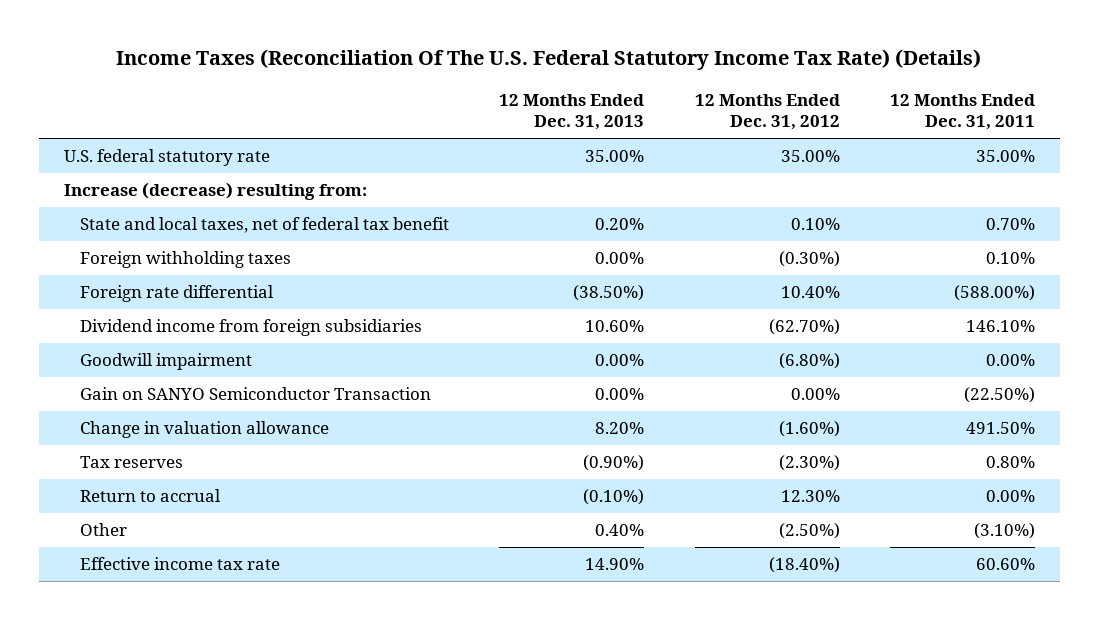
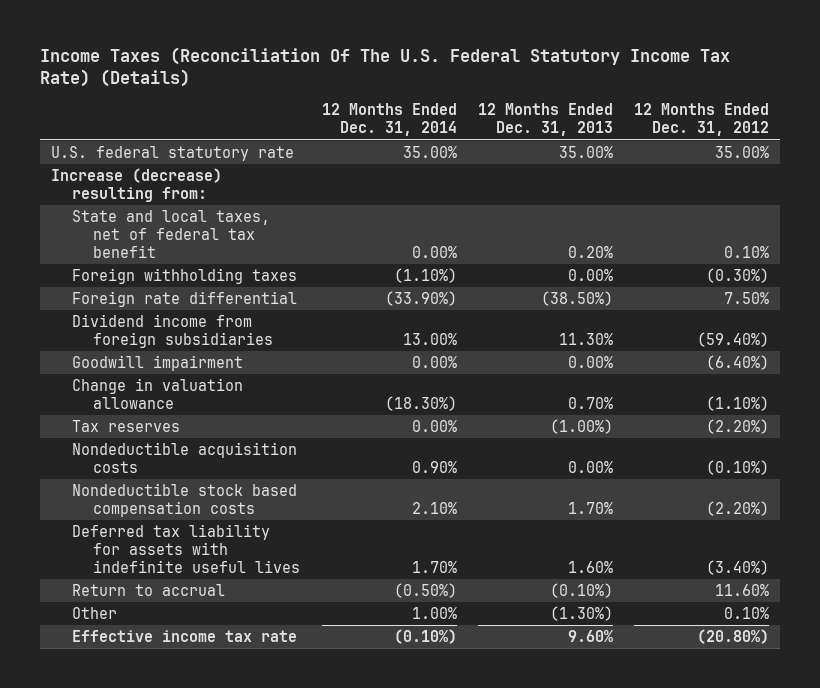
[889,93,1035,131] 12 Months Ended Dec. 31, 2011 -> none
none -> [321,103,457,137] 12 Months Ended Dec. 31, 2014
[80,387,432,401] Gain on SANYO Semiconductor Transaction -> none
[780,286,840,299] 10.40% -> [724,291,770,304] 7.50%
[585,320,645,333] 10.60% -> [558,332,613,345] 11.30%
[768,319,840,336] (62.70%) -> [697,331,770,347] (59.40%)
[778,353,840,370] (6.80%) -> [706,354,770,370] (6.40%)
[595,422,645,435] 8.20% -> [567,396,613,409] 0.70%
[778,421,840,438] (1.60%) -> [706,395,770,411] (1.10%)
[583,455,645,472] (0.90%) -> [549,418,613,434] (1.00%)
[778,455,840,472] (2.30%) -> [706,418,770,434] (2.20%)
none -> [72,441,298,473] Nondeductible acquisition costs
none -> [72,482,298,517] Nondeductible stock based compensation costs
none -> [72,523,301,573] Deferred tax liability for assets with indefinite useful lives
[780,490,840,503] 12.30% -> [715,583,770,596] 11.60%
[595,524,645,537] 0.40% -> [549,605,613,621] (1.30%)
[778,523,840,540] (2.50%) -> [724,606,770,619] 0.10%
[585,558,645,571] 14.90% -> [567,629,613,642] 9.60%
[768,557,840,574] (18.40%) -> [697,628,770,644] (20.80%)

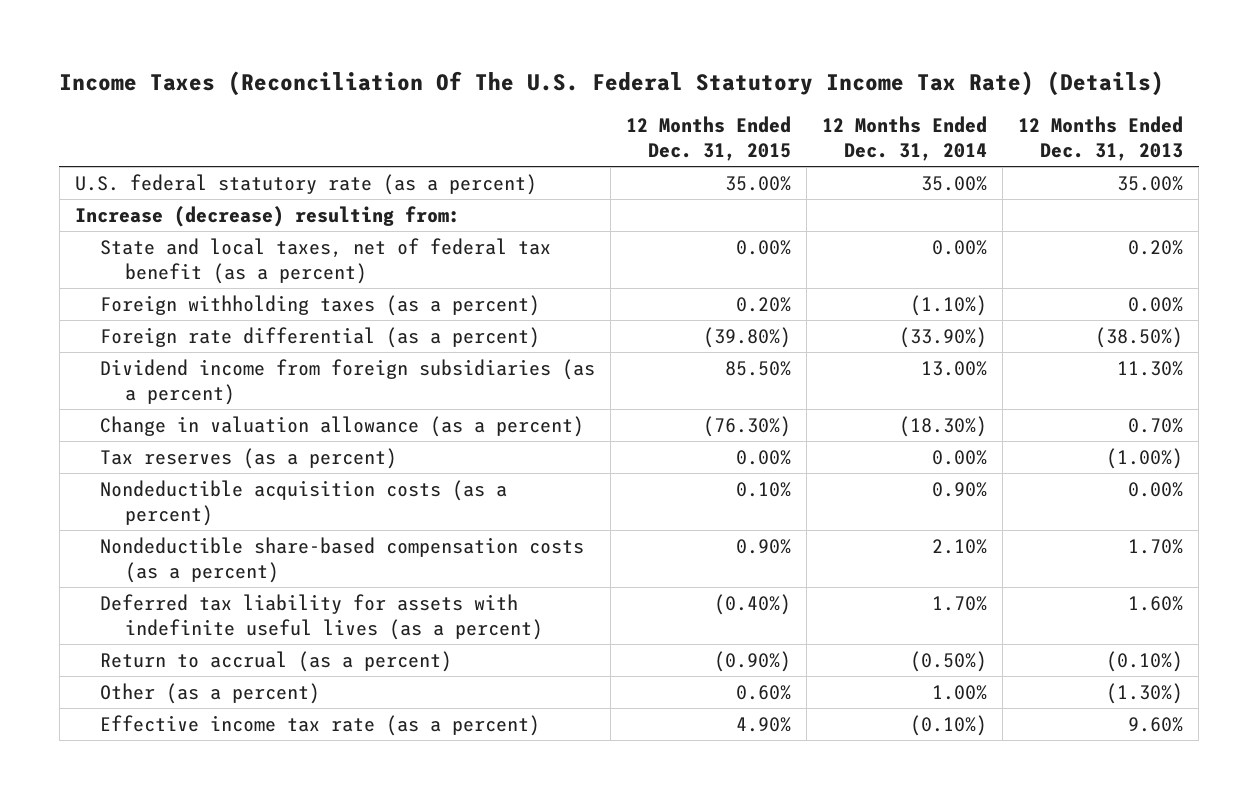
[634,103,770,137] 12 Months Ended Dec. 31, 2012 -> none
none -> [625,116,791,162] 12 Months Ended Dec. 31, 2015
[50,145,294,161] U.S. federal statutory rate -> [74,173,537,195] U.S. federal statutory rate (as a percent)
[72,354,244,371] Goodwill impairment -> none
[72,209,271,258] State and local taxes, net of federal tax benefit -> [99,237,551,284] State and local taxes, net of federal tax benefit (as a percent)
[72,267,298,284] Foreign withholding taxes -> [99,294,540,316] Foreign withholding taxes (as a percent)
[72,290,298,307] Foreign rate differential -> [99,326,540,348] Foreign rate differential (as a percent)
[72,313,274,348] Dividend income from foreign subsidiaries -> [99,358,595,405] Dividend income from foreign subsidiaries (as a percent)
[72,377,244,409] Change in valuation allowance -> [99,415,584,437] Change in valuation allowance (as a percent)
[72,419,181,432] Tax reserves -> [99,447,397,469] Tax reserves (as a percent)
[72,441,298,473] Nondeductible acquisition costs -> [99,479,507,526] Nondeductible acquisition costs (as a percent)
[72,482,298,517] Nondeductible stock based compensation costs -> [99,536,584,583] Nondeductible share-based compensation costs (as a percent)
[72,523,301,573] Deferred tax liability for assets with indefinite useful lives -> [99,593,543,640] Deferred tax liability for assets with indefinite useful lives (as a percent)
[72,583,226,596] Return to accrual -> [99,650,452,672] Return to accrual (as a percent)
[72,606,118,619] Other -> [99,682,320,704] Other (as a percent)
[72,629,298,642] Effective income tax rate -> [99,714,540,736] Effective income tax rate (as a percent)

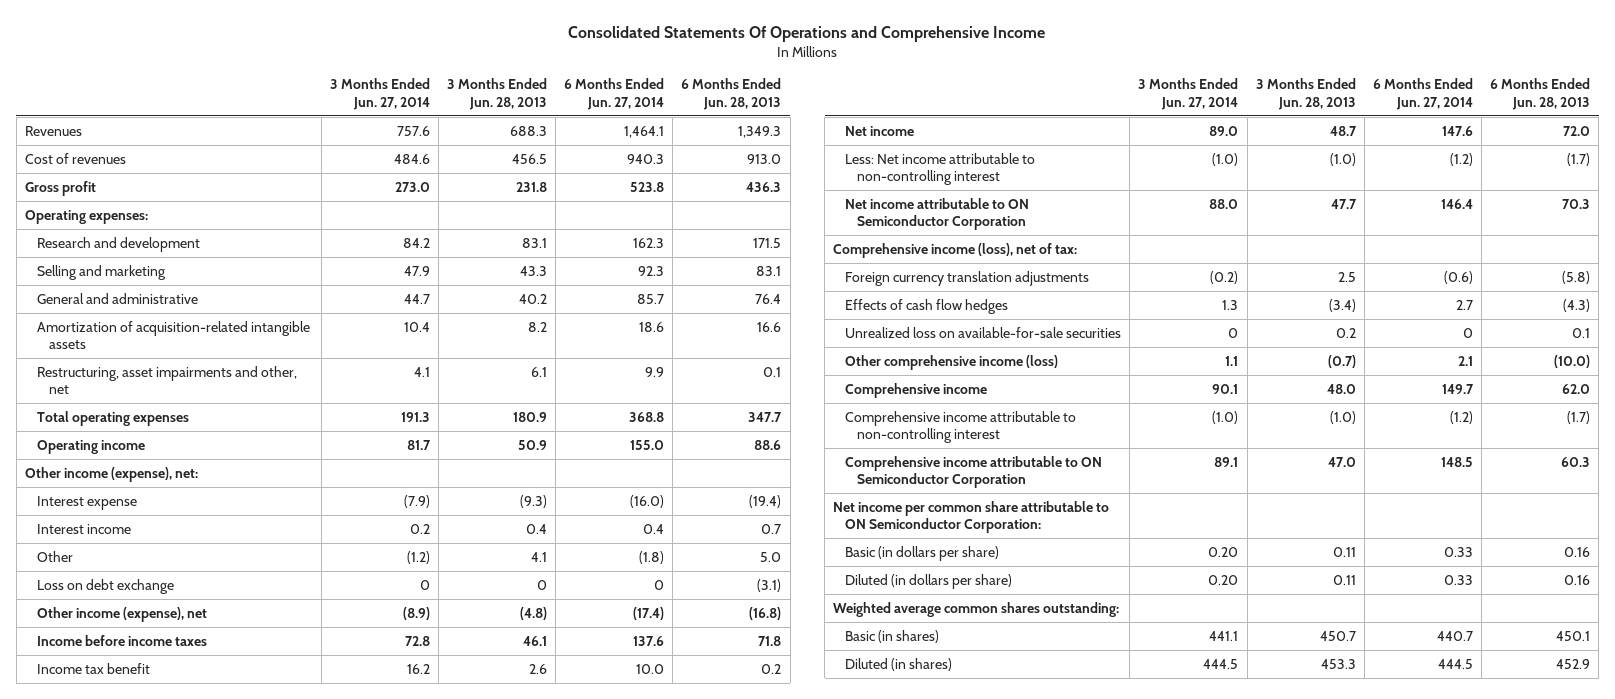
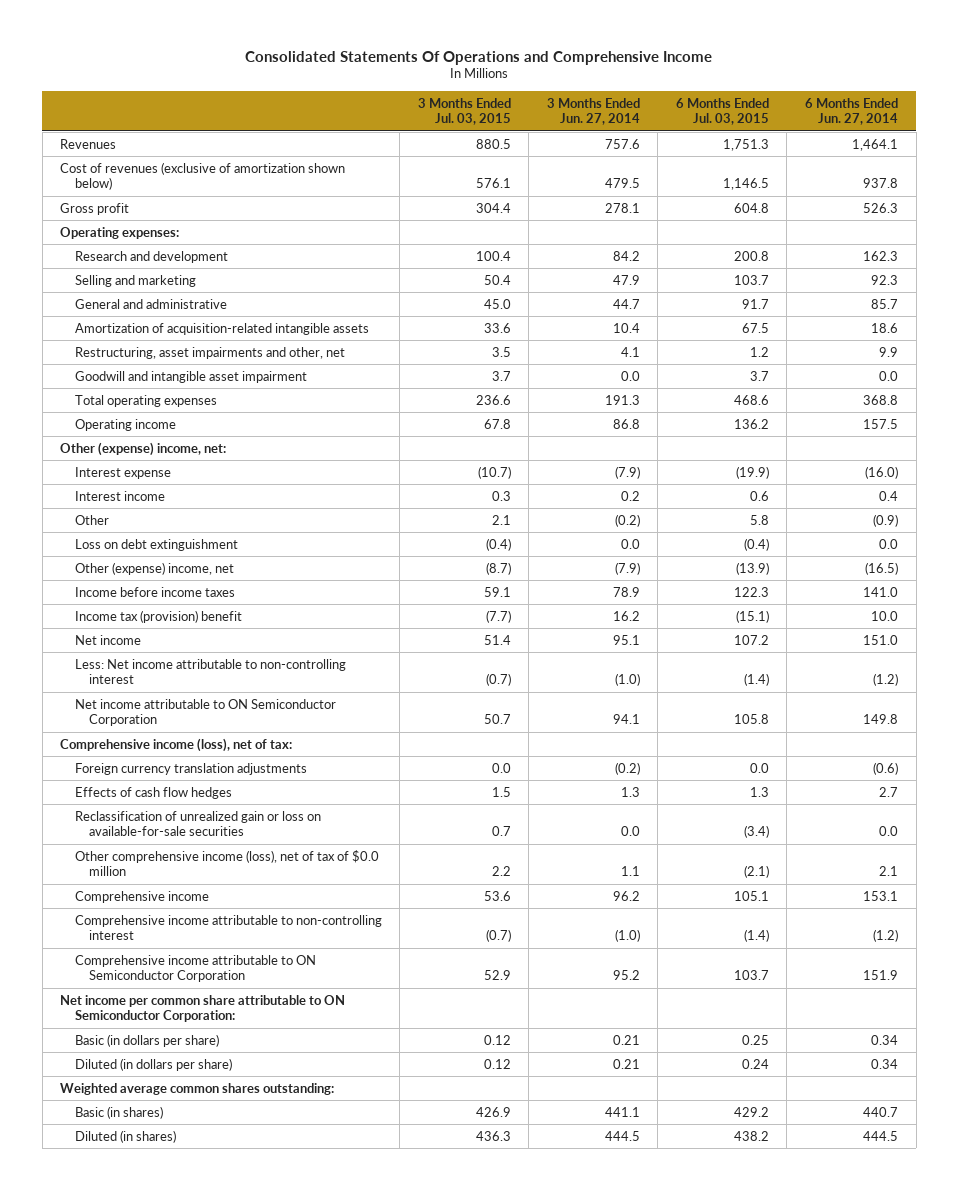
[447,78,548,110] 3 Months Ended Jun. 28, 2013 -> none
[681,78,782,110] 6 Months Ended Jun. 28, 2013 -> none
none -> [417,97,511,126] 3 Months Ended Jul. 03, 2015
none -> [675,97,769,126] 6 Months Ended Jul. 03, 2015
[24,152,126,164] Cost of revenues -> [60,161,346,191] Cost of revenues (exclusive of amortization shown below)
[393,153,430,164] 484.6 -> [604,178,640,189] 479.5
[627,153,665,164] 940.3 -> [862,178,898,189] 937.8
[394,181,430,192] 273.0 -> [604,202,640,213] 278.1
[630,181,665,192] 523.8 -> [862,202,898,213] 526.3
none -> [74,370,307,383] Goodwill and intangible asset impairment
[406,439,431,450] 81.7 -> [612,418,640,429] 86.8
[630,439,665,450] 155.0 -> [862,418,898,429] 157.5
[24,466,198,482] Other income (expense), net: -> [60,441,227,456] Other (expense) income, net:
[406,550,430,564] (1.2) -> [614,513,640,527] (0.2)
[639,550,665,564] (1.8) -> [872,513,898,527] (0.9)
[36,578,174,594] Loss on debt exchange -> [74,538,238,551] Loss on debt extinguishment
[419,579,430,590] 0 -> [620,538,640,549] 0.0
[654,579,665,590] 0 -> [878,538,898,549] 0.0
[36,606,207,622] Other income (expense), net -> [74,561,234,575] Other (expense) income, net
[402,606,430,620] (8.9) -> [614,561,640,575] (7.9)
[633,606,665,620] (17.4) -> [864,561,898,575] (16.5)
[404,635,430,646] 72.8 -> [612,586,640,597] 78.9
[633,635,665,646] 137.6 -> [862,586,898,597] 141.0
[36,662,150,674] Income tax benefit -> [74,609,242,623] Income tax (provision) benefit
[1209,125,1239,136] 89.0 -> [612,634,640,645] 95.1
[1441,125,1473,136] 147.6 -> [862,634,898,645] 151.0
[1209,198,1239,209] 88.0 -> [612,714,640,725] 94.1
[1440,198,1473,209] 146.4 -> [862,714,898,725] 149.8
[845,326,1122,338] Unrealized loss on available-for-sale securities -> [74,810,321,837] Reclassification of unrealized gain or loss on available-for-sale securities
[1228,327,1239,338] 0 -> [620,826,640,837] 0.0
[1462,327,1473,338] 0 -> [878,826,898,837] 0.0
[845,354,1059,370] Other comprehensive income (loss) -> [74,849,379,877] Other comprehensive income (loss), net of tax of $0.0 million
[1212,383,1239,394] 90.1 -> [612,890,640,901] 96.2
[1441,383,1474,394] 149.7 -> [862,890,898,901] 153.1
[1214,456,1239,467] 89.1 -> [612,970,640,981] 95.2
[1440,456,1473,467] 148.5 -> [862,970,898,981] 151.9
[1208,546,1239,557] 0.20 -> [612,1034,640,1045] 0.21
[1443,546,1473,557] 0.33 -> [870,1034,898,1045] 0.34
[1208,574,1239,585] 0.20 -> [612,1058,640,1069] 0.21
[1443,574,1473,585] 0.33 -> [870,1058,898,1069] 0.34

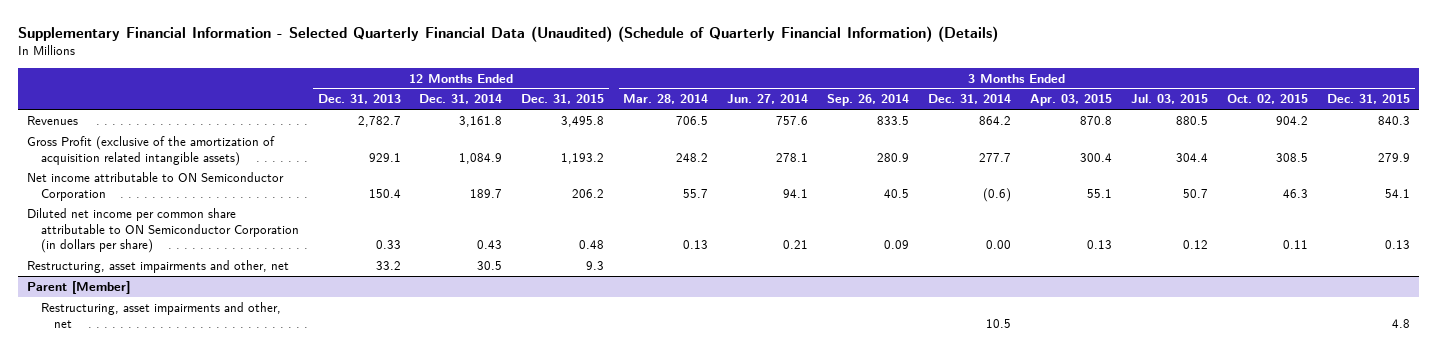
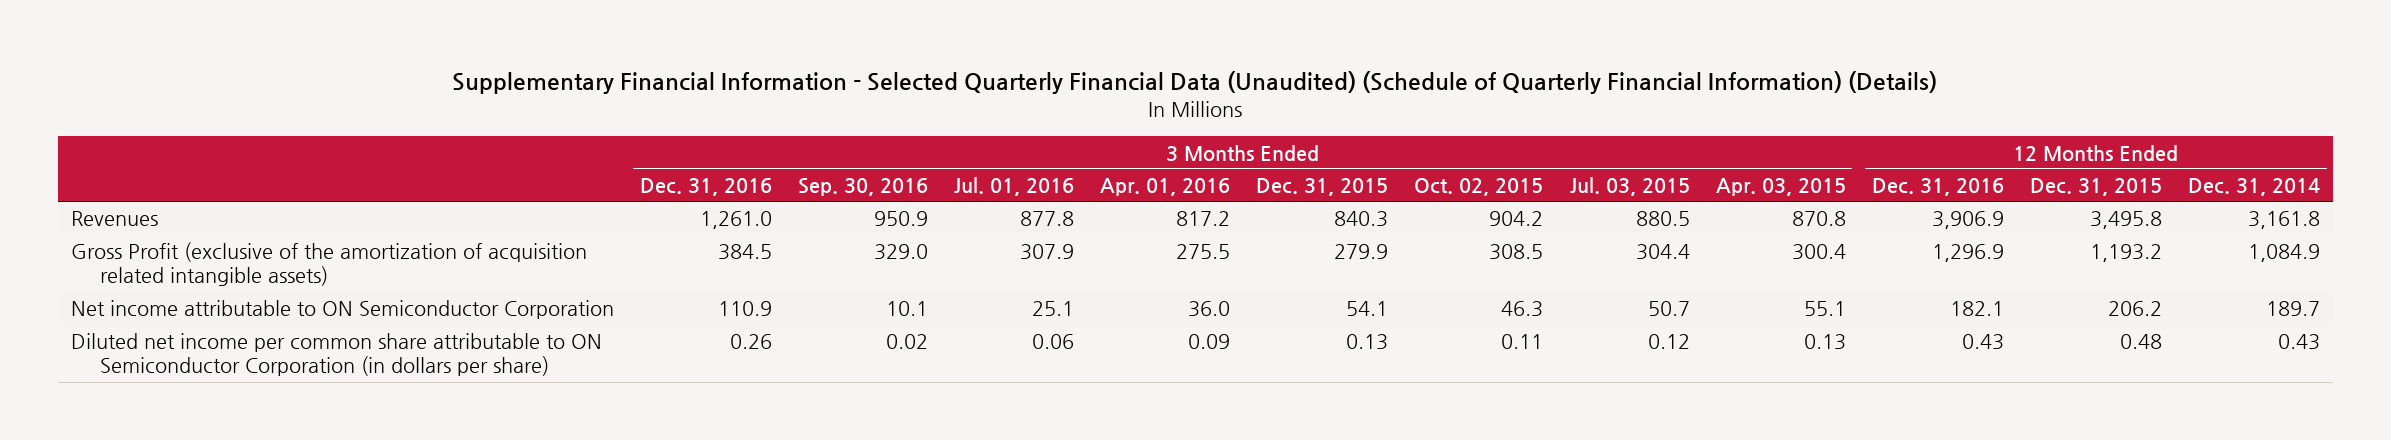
[317,94,401,105] Dec. 31, 2013 -> none
[623,94,709,105] Mar. 28, 2014 -> none
[727,94,809,105] Jun. 27, 2014 -> none
[827,94,910,107] Sep. 26, 2014 -> none
[928,94,1012,105] Dec. 31, 2014 -> none
none -> [639,178,772,197] Dec. 31, 2016
none -> [797,178,928,197] Sep. 30, 2016
none -> [954,177,1075,197] Jul. 01, 2016
none -> [1100,178,1231,197] Apr. 01, 2016
none -> [1871,178,2004,197] Dec. 31, 2016
[27,259,290,273] Restructuring, asset impairments and other, net -> none
[27,280,131,294] Parent [Member] -> none
[40,301,281,328] Restructuring, asset impairments and other, net -> none

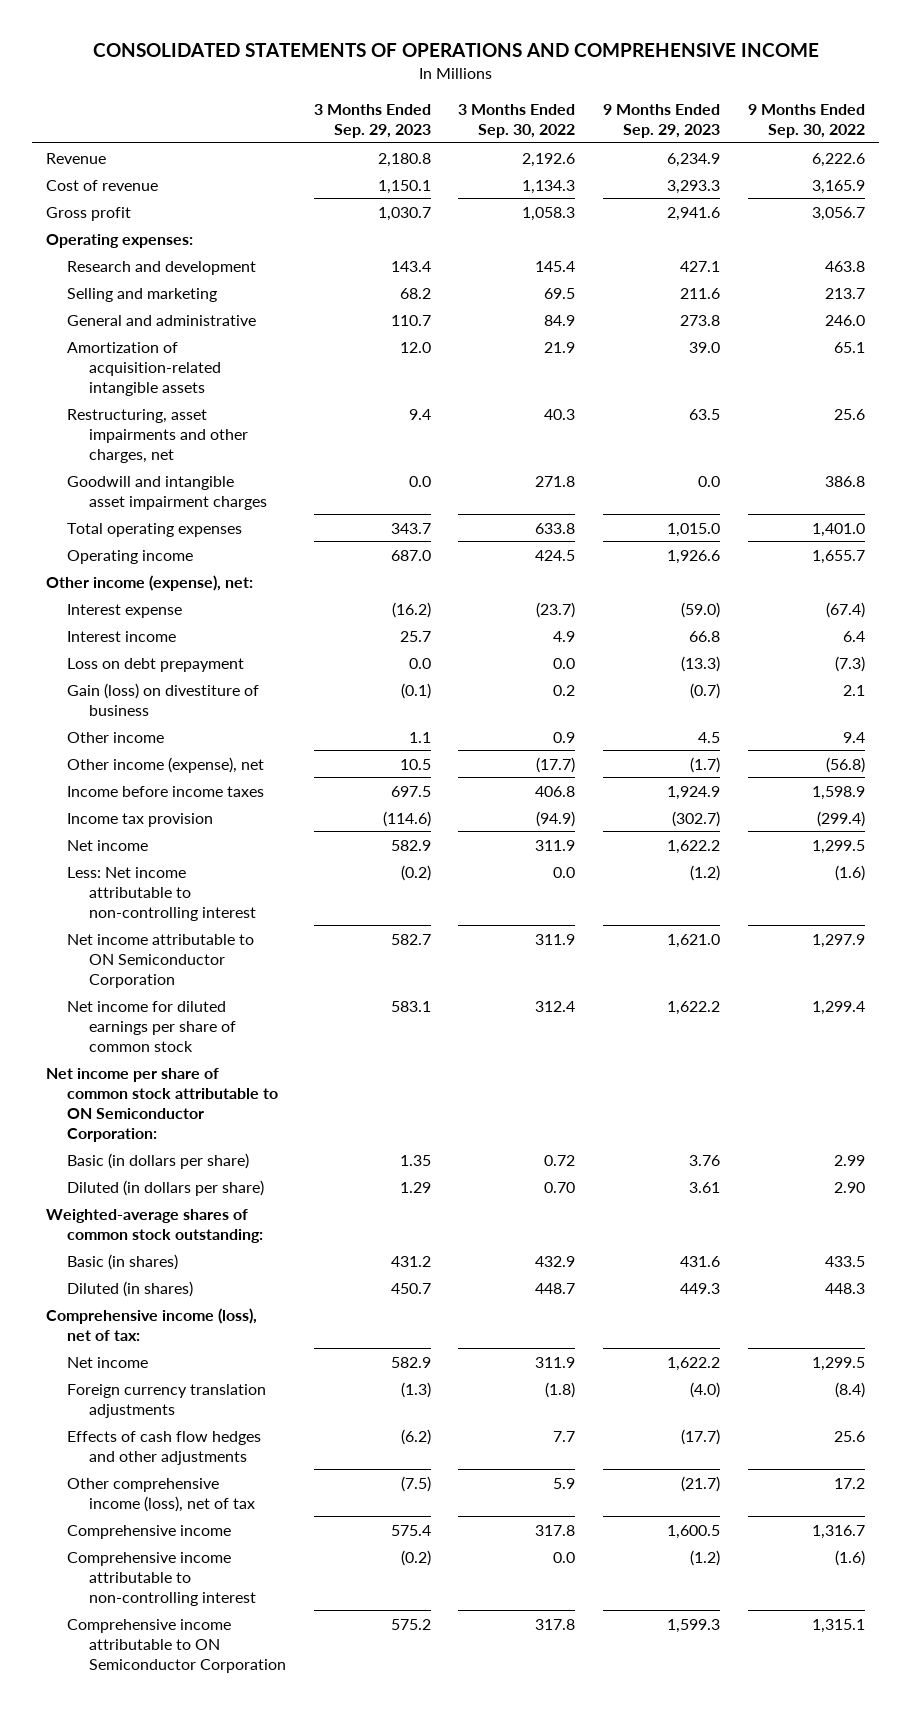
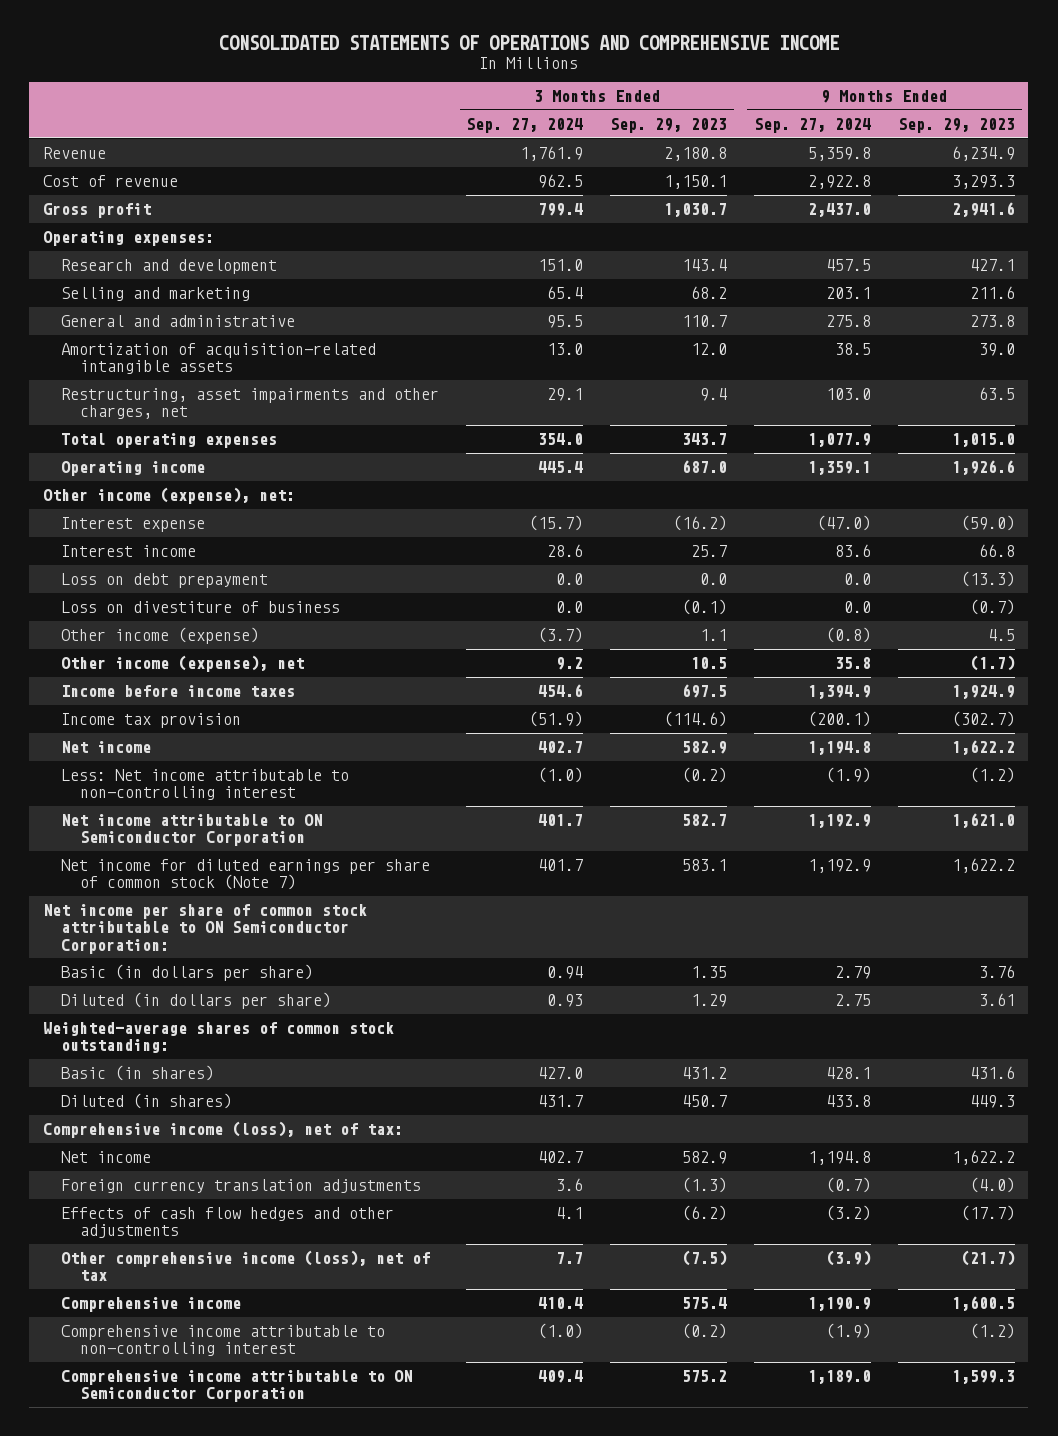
[458,103,576,138] 3 Months Ended Sep. 30, 2022 -> none
[748,103,866,138] 9 Months Ended Sep. 30, 2022 -> none
none -> [466,117,584,133] Sep. 27, 2024
none -> [754,117,872,133] Sep. 27, 2024
[67,475,267,510] Goodwill and intangible asset impairment charges -> none
[67,682,260,716] Gain (loss) on divestiture of business -> [61,601,341,614] Loss on divestiture of business
[67,731,165,743] Other income -> [61,627,260,645] Other income (expense)
[67,1000,236,1052] Net income for diluted earnings per share of common stock -> [61,859,431,891] Net income for diluted earnings per share of common stock (Note 7)

